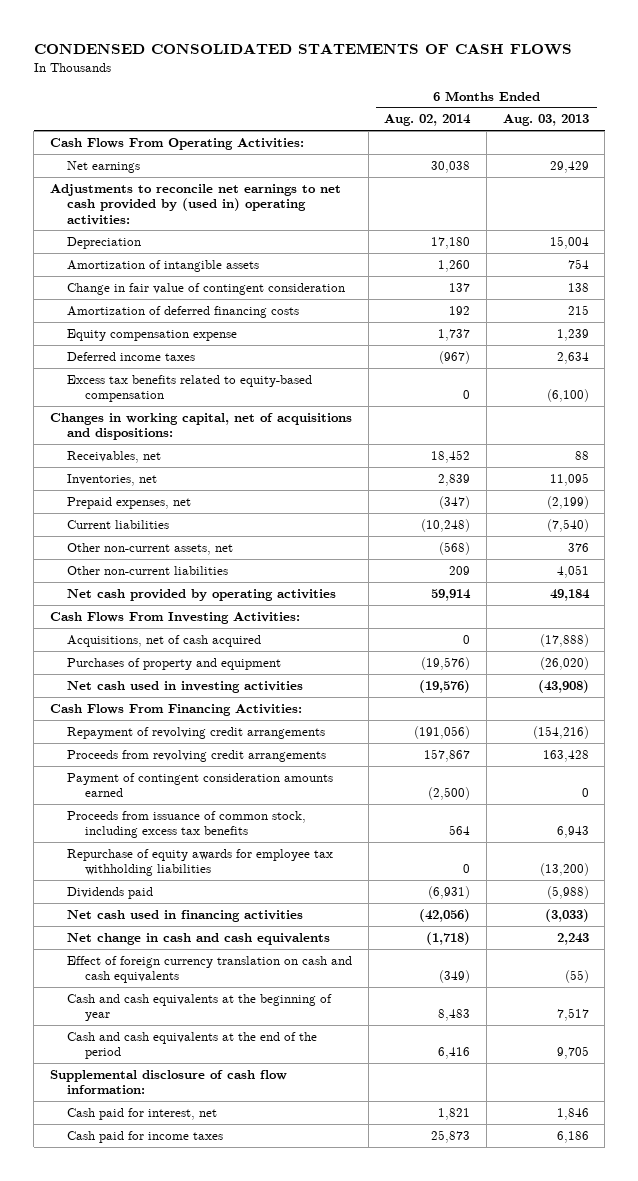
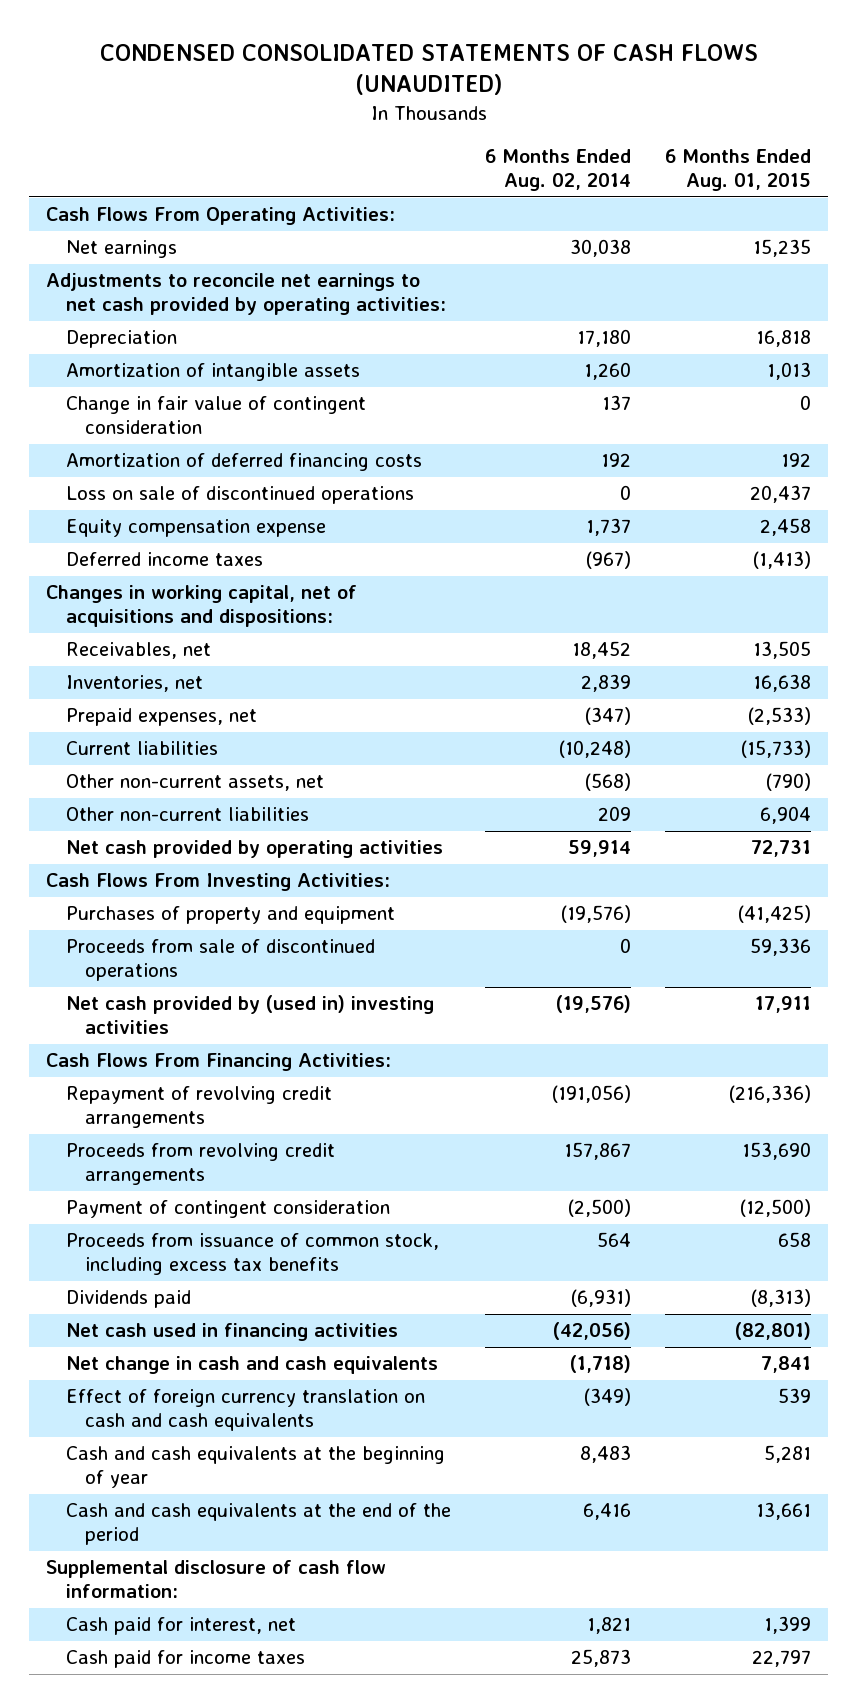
[33,42,572,55] CONDENSED CONSOLIDATED STATEMENTS OF CASH FLOWS -> [99,43,758,96] CONDENSED CONSOLIDATED STATEMENTS OF CASH FLOWS (UNAUDITED)
[502,114,589,127] Aug. 03, 2013 -> none
none -> [664,149,811,192] 6 Months Ended Aug. 01, 2015
[49,183,341,225] Adjustments to reconcile net earnings to net cash provided by (used in) operating activities: -> [46,273,446,316] Adjustments to reconcile net earnings to net cash provided by operating activities:
none -> [65,486,414,505] Loss on sale of discontinued operations
[67,374,313,403] Excess tax benefits related to equity-based compensation -> none
[67,634,262,647] Acquisitions, net of cash acquired -> none
none -> [65,939,375,982] Proceeds from sale of discontinued operations
[67,680,304,693] Net cash used in investing activities -> [65,995,434,1035] Net cash provided by (used in) investing activities
[67,772,334,798] Payment of contingent consideration amounts earned -> [65,1200,390,1219] Payment of contingent consideration
[67,848,334,877] Repurchase of equity awards for employee tax withholding liabilities -> none

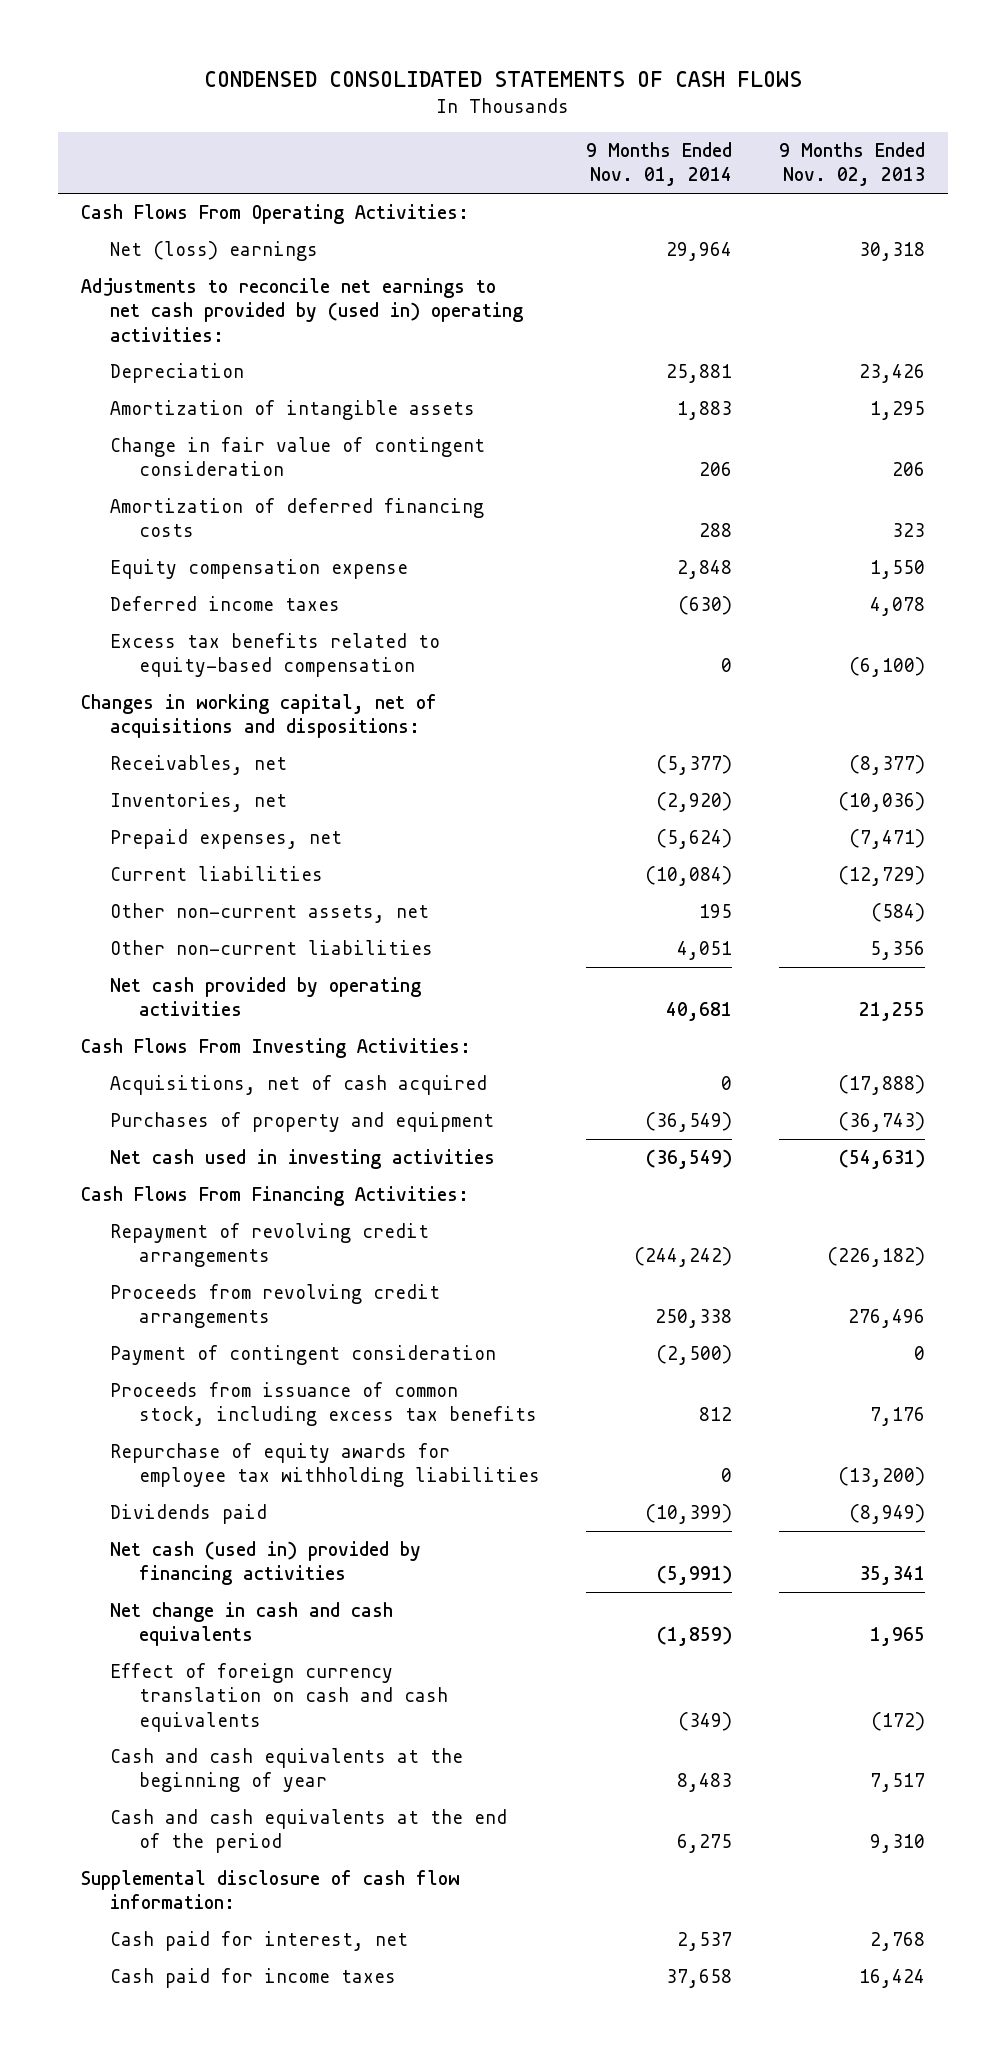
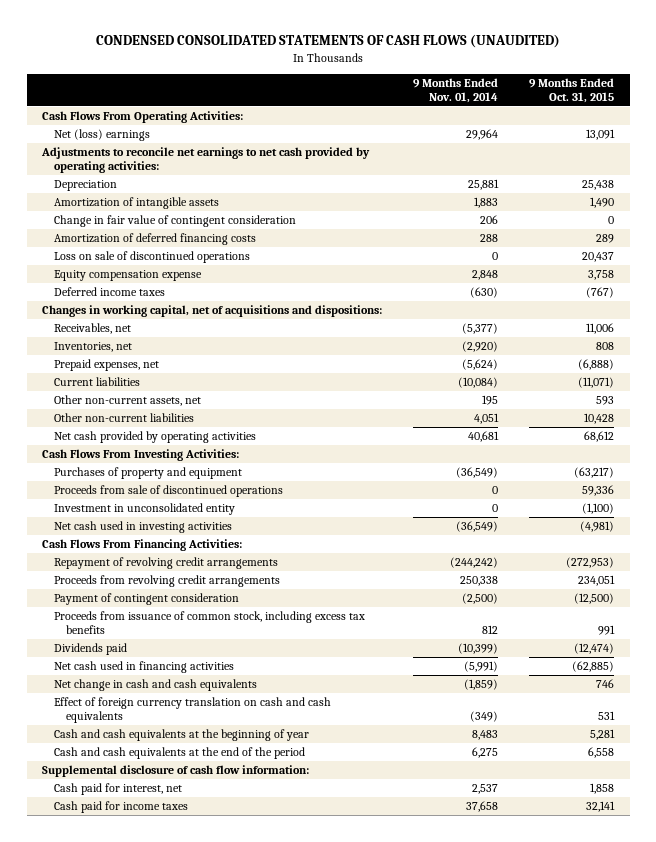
[203,71,802,88] CONDENSED CONSOLIDATED STATEMENTS OF CASH FLOWS -> [96,34,561,49] CONDENSED CONSOLIDATED STATEMENTS OF CASH FLOWS (UNAUDITED)
[778,141,925,187] 9 Months Ended Nov. 02, 2013 -> none
none -> [529,77,615,103] 9 Months Ended Oct. 31, 2015
[81,277,524,342] Adjustments to reconcile net earnings to net cash provided by (used in) operating activities: -> [41,147,371,174] Adjustments to reconcile net earnings to net cash provided by operating activities:
none -> [54,251,251,264] Loss on sale of discontinued operations
[110,632,441,678] Excess tax benefits related to equity-based compensation -> none
[110,1074,488,1095] Acquisitions, net of cash acquired -> none
none -> [54,485,284,498] Proceeds from sale of discontinued operations
none -> [54,503,236,516] Investment in unconsolidated entity
[110,1442,541,1488] Repurchase of equity awards for employee tax withholding liabilities -> none
[110,1540,422,1586] Net cash (used in) provided by financing activities -> [54,661,235,674] Net cash used in financing activities

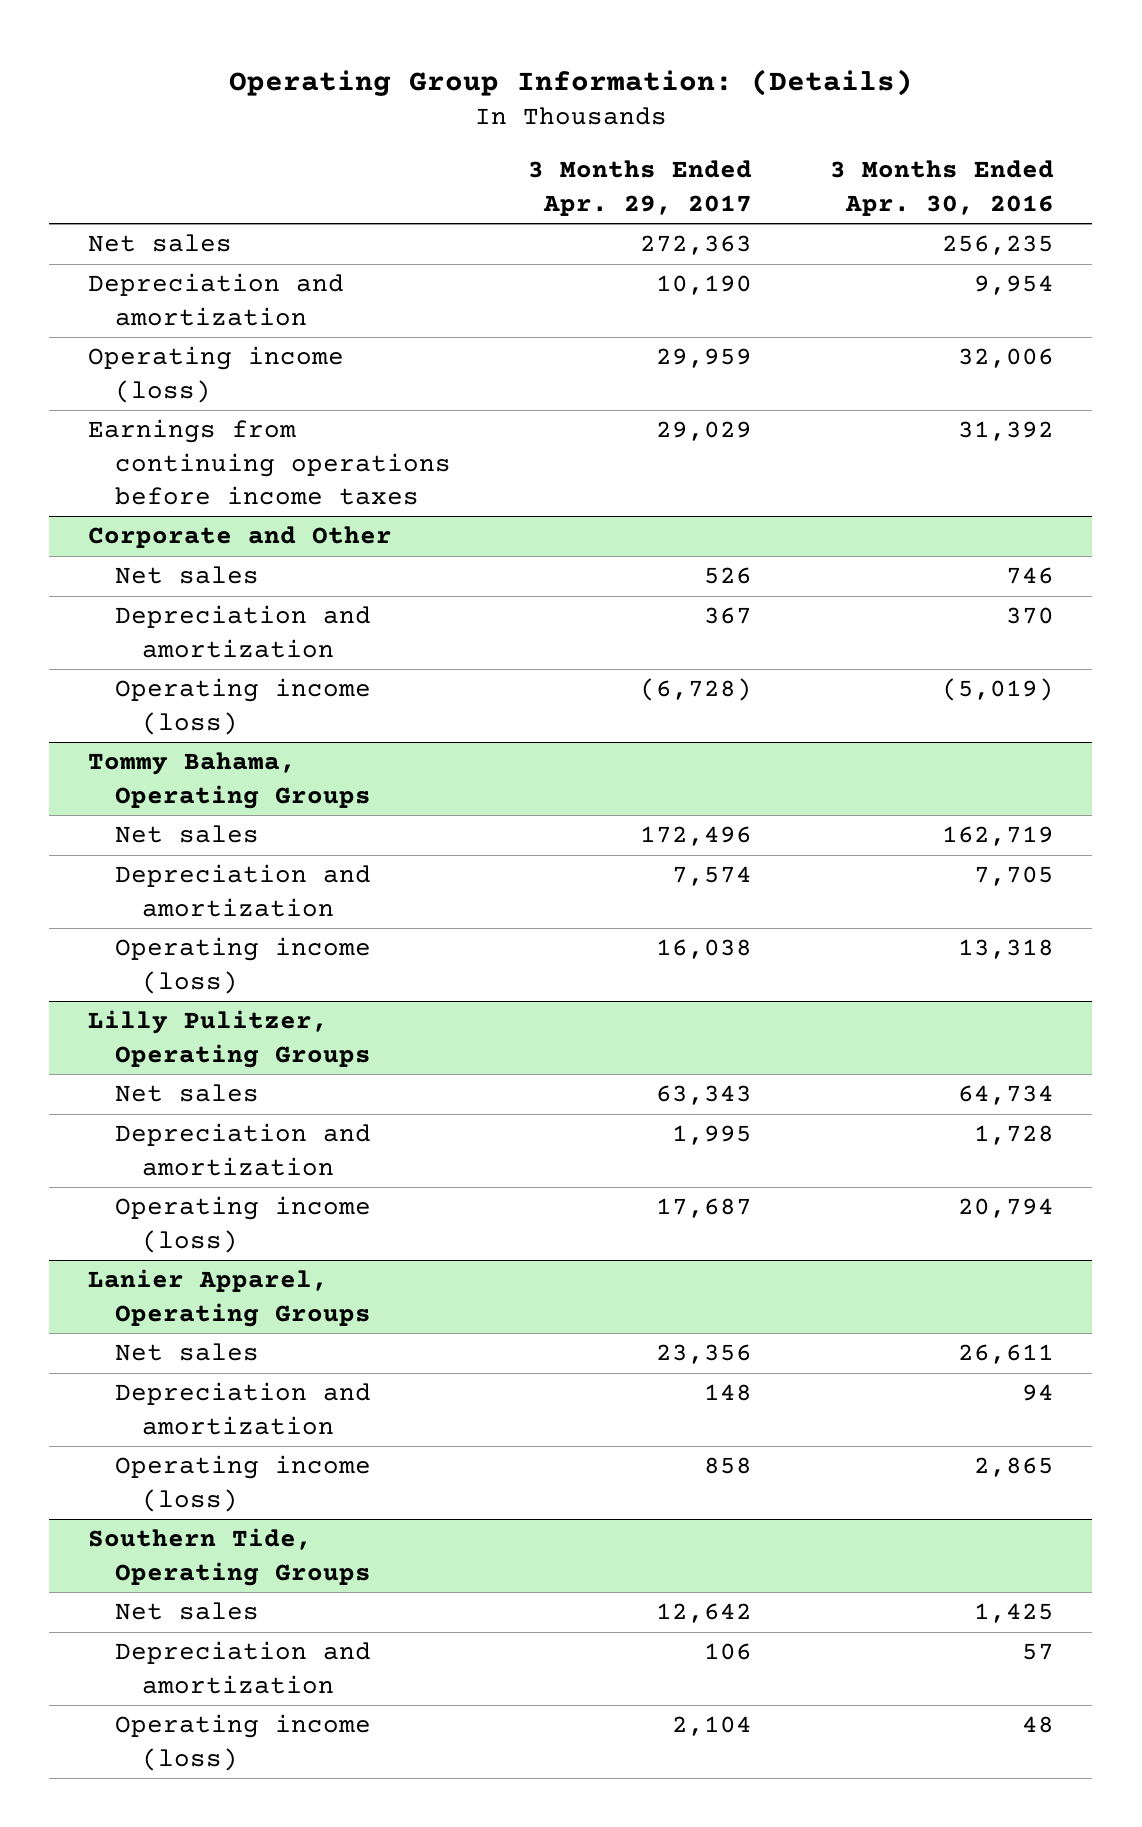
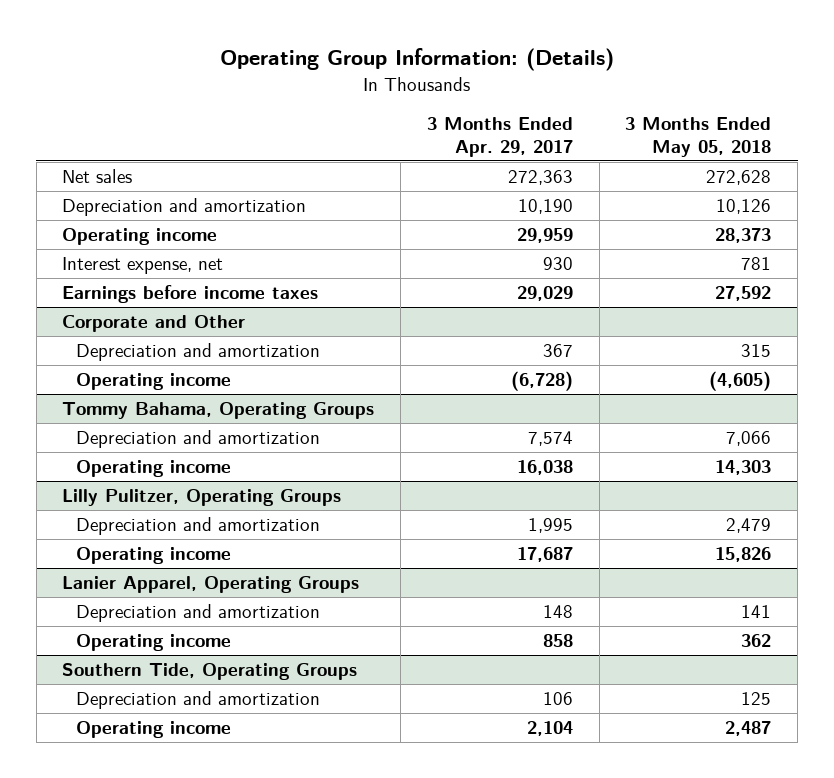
[829,160,1054,216] 3 Months Ended Apr. 30, 2016 -> none
none -> [625,117,772,157] 3 Months Ended May 05, 2018
[88,346,345,403] Operating income (loss) -> [62,227,218,245] Operating income
none -> [62,256,224,274] Interest expense, net
[88,419,452,506] Earnings from continuing operations before income taxes -> [62,284,319,303] Earnings before income taxes
[115,566,260,585] Net sales -> none
[115,678,372,735] Operating income (loss) -> [76,372,232,390] Operating income
[115,825,260,844] Net sales -> none
[115,937,372,994] Operating income (loss) -> [76,459,232,477] Operating income
[115,1084,260,1103] Net sales -> none
[115,1196,372,1253] Operating income (loss) -> [76,546,232,564] Operating income
[115,1343,260,1362] Net sales -> none
[115,1455,372,1512] Operating income (loss) -> [76,633,232,651] Operating income
[115,1602,260,1621] Net sales -> none
[115,1714,372,1771] Operating income (loss) -> [76,720,232,738] Operating income

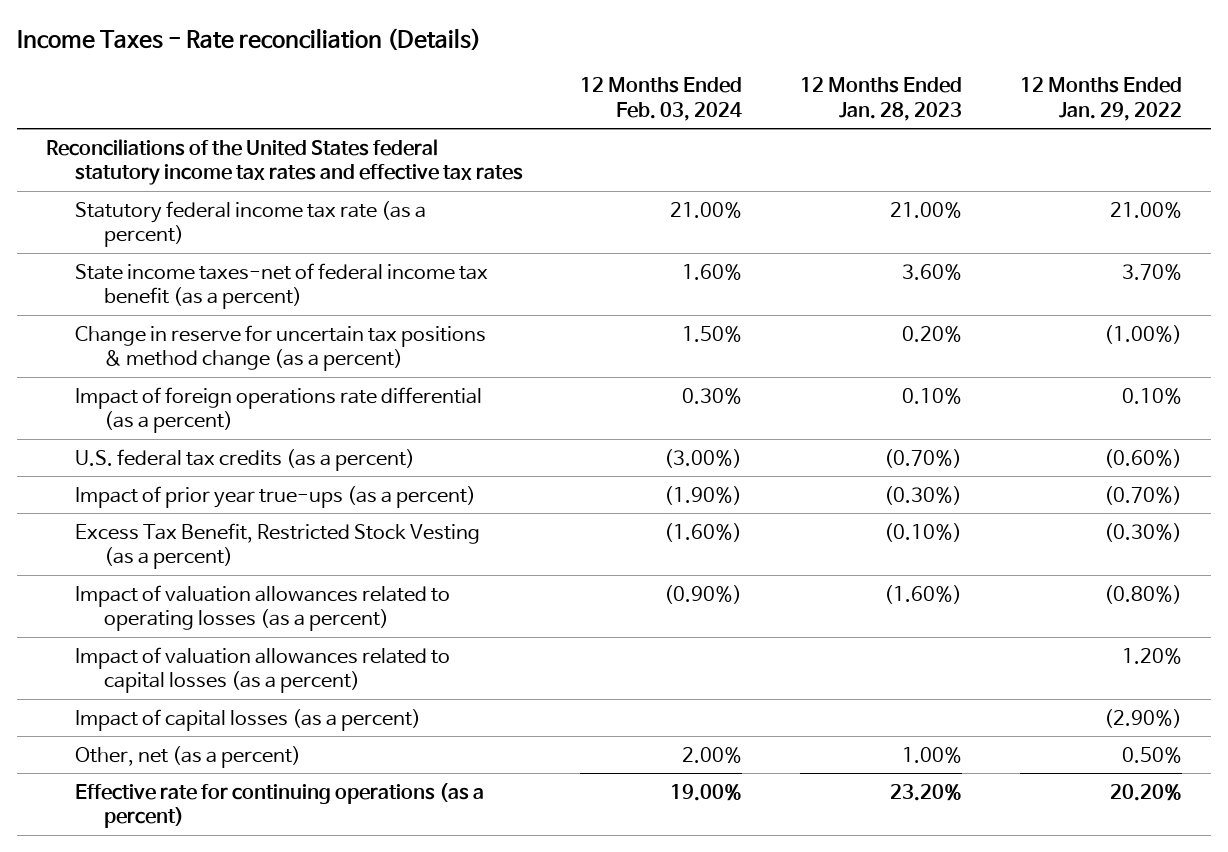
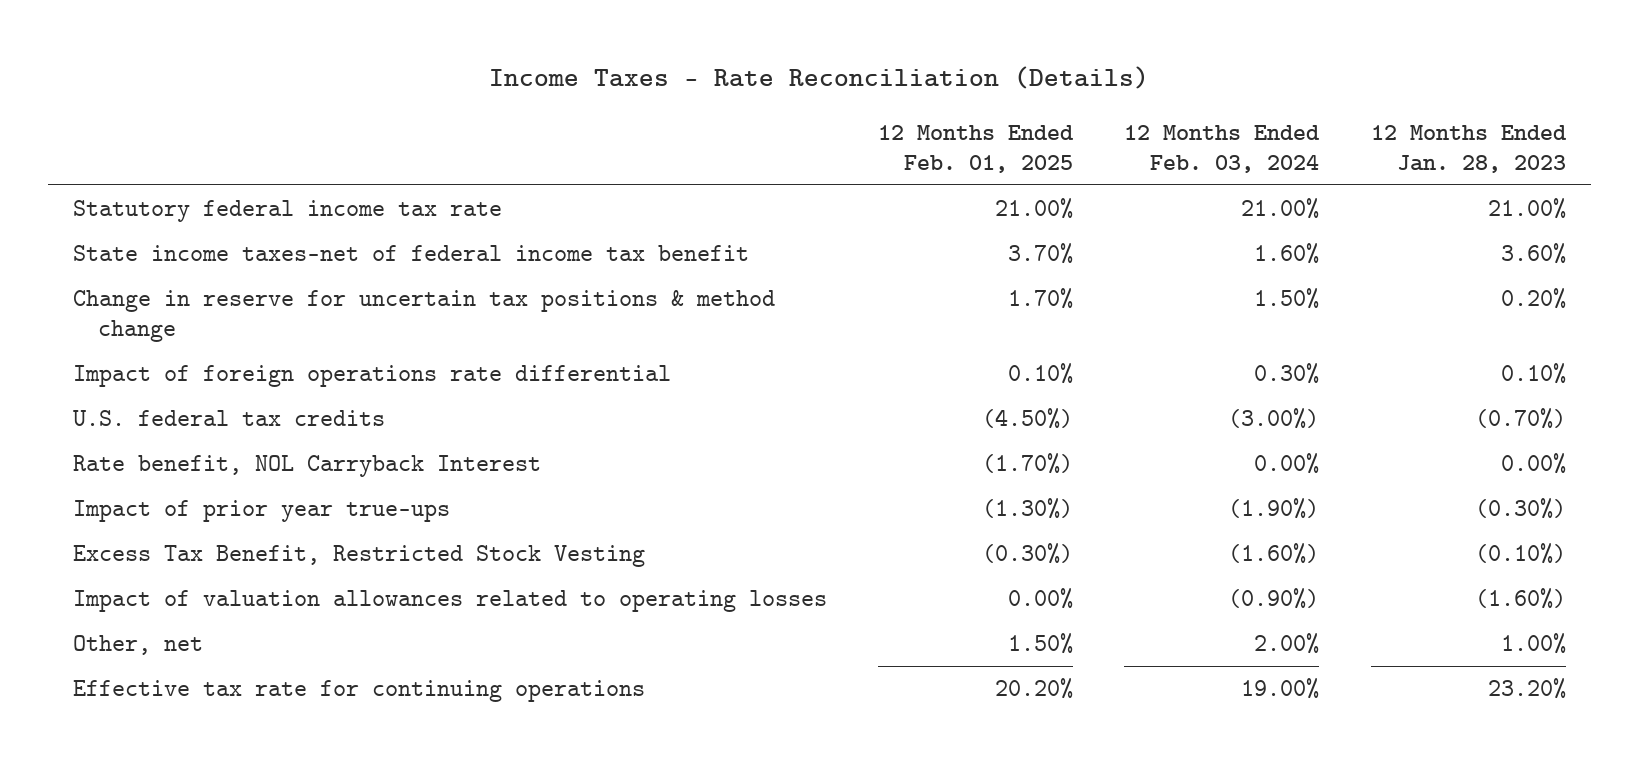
[16,28,481,52] Income Taxes - Rate reconciliation (Details) -> [489,65,1150,89] Income Taxes - Rate Reconciliation (Details)
[1019,77,1182,121] 12 Months Ended Jan. 29, 2022 -> none
none -> [878,124,1075,173] 12 Months Ended Feb. 01, 2025
[45,138,523,186] Reconciliations of the United States federal statutory income tax rates and effective tax rates -> none
[74,646,450,694] Impact of valuation allowances related to capital losses (as a percent) -> none
[74,708,421,731] Impact of capital losses (as a percent) -> none
[74,200,426,248] Statutory federal income tax rate (as a percent) -> [73,199,503,222] Statutory federal income tax rate
[74,262,488,310] State income taxes-net of federal income tax benefit (as a percent) -> [73,244,750,261] State income taxes-net of federal income tax benefit
[74,324,486,372] Change in reserve for uncertain tax positions & method change (as a percent) -> [73,289,776,342] Change in reserve for uncertain tax positions & method change
[74,386,482,434] Impact of foreign operations rate differential (as a percent) -> [73,364,672,387] Impact of foreign operations rate differential
[74,448,415,471] U.S. federal tax credits (as a percent) -> [73,409,386,426] U.S. federal tax credits
none -> [73,454,542,477] Rate benefit, NOL Carryback Interest
[74,485,476,508] Impact of prior year true-ups (as a percent) -> [73,499,451,522] Impact of prior year true-ups
[74,522,480,570] Excess Tax Benefit, Restricted Stock Vesting (as a percent) -> [73,544,646,567] Excess Tax Benefit, Restricted Stock Vesting
[74,584,450,632] Impact of valuation allowances related to operating losses (as a percent) -> [73,589,828,612] Impact of valuation allowances related to operating losses
[74,745,301,768] Other, net (as a percent) -> [73,634,204,655] Other, net
[74,782,484,829] Effective rate for continuing operations (as a percent) -> [73,679,646,702] Effective tax rate for continuing operations

